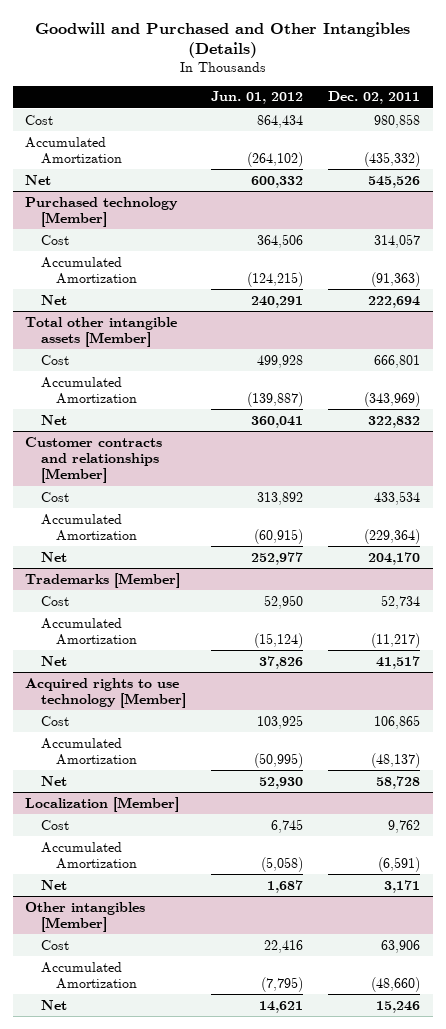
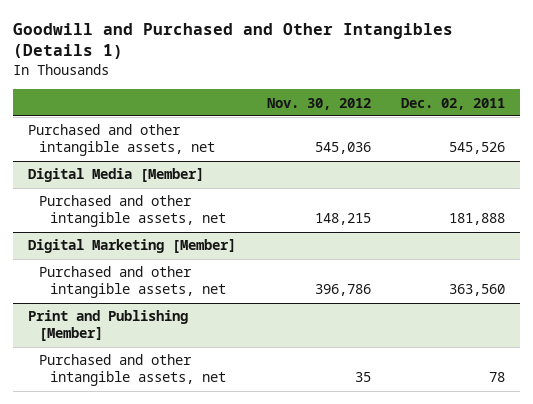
[34,21,410,59] Goodwill and Purchased and Other Intangibles (Details) -> [12,22,453,60] Goodwill and Purchased and Other Intangibles (Details 1)
[210,91,303,105] Jun. 01, 2012 -> none
none -> [266,97,371,110] Nov. 30, 2012
[25,114,54,125] Cost -> none
[25,136,122,164] Accumulated Amortization -> none
[25,196,179,227] Purchased technology [Member] -> none
[40,234,69,245] Cost -> none
[40,256,138,284] Accumulated Amortization -> none
[40,294,67,305] Net -> none
[25,316,178,347] Total other intangible assets [Member] -> none
[40,354,69,365] Cost -> none
[40,376,138,404] Accumulated Amortization -> none
[40,414,67,425] Net -> none
[25,436,163,484] Customer contracts and relationships [Member] -> none
[40,491,69,502] Cost -> none
[40,513,138,541] Accumulated Amortization -> none
[40,551,67,562] Net -> none
[25,572,181,588] Trademarks [Member] -> none
[40,595,69,606] Cost -> none
[40,617,138,645] Accumulated Amortization -> none
[40,655,67,666] Net -> none
[25,677,186,708] Acquired rights to use technology [Member] -> none
[40,715,69,726] Cost -> none
[40,737,138,765] Accumulated Amortization -> none
[40,775,67,786] Net -> none
[25,796,180,812] Localization [Member] -> none
[40,819,69,830] Cost -> none
[40,841,138,869] Accumulated Amortization -> none
[40,879,67,890] Net -> none
[25,901,146,932] Other intangibles [Member] -> none
[40,939,69,950] Cost -> none
[40,961,138,989] Accumulated Amortization -> none
[40,999,67,1010] Net -> none
[25,174,52,185] Net -> [28,124,215,157] Purchased and other intangible assets, net
none -> [28,168,205,183] Digital Media [Member]
none -> [38,195,226,228] Purchased and other intangible assets, net
none -> [28,239,237,254] Digital Marketing [Member]
none -> [38,266,226,299] Purchased and other intangible assets, net
none -> [28,310,189,342] Print and Publishing [Member]
none -> [38,354,226,387] Purchased and other intangible assets, net

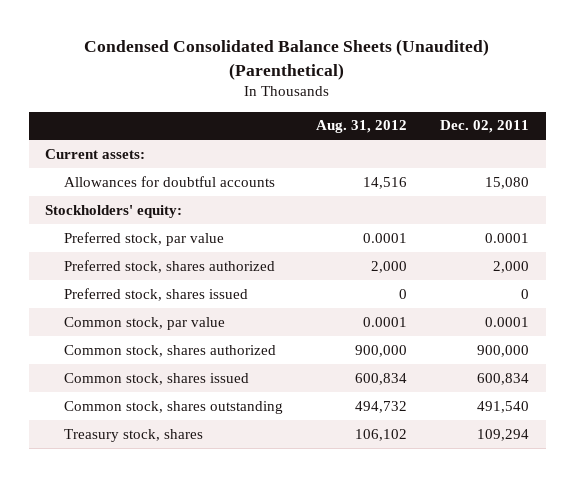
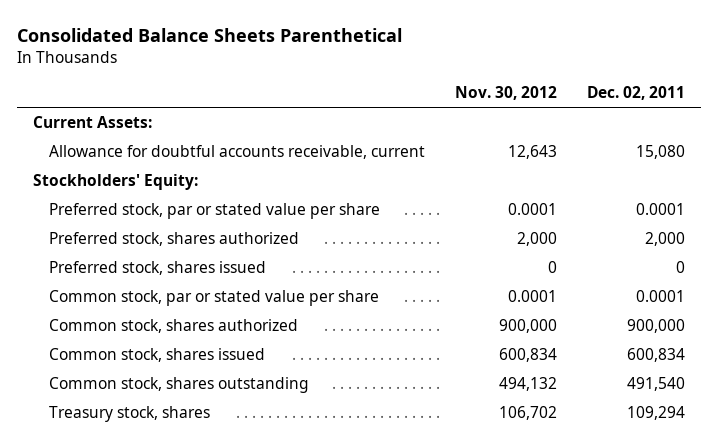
[84,39,490,80] Condensed Consolidated Balance Sheets (Unaudited) (Parenthetical) -> [17,27,403,42] Consolidated Balance Sheets Parenthetical
[316,120,408,134] Aug. 31, 2012 -> none
none -> [455,86,558,101] Nov. 30, 2012
[44,148,145,159] Current assets: -> [32,115,152,128] Current Assets:
[64,175,276,187] Allowances for doubtful accounts -> [48,144,425,159] Allowance for doubtful accounts receivable, current
[44,204,182,218] Stockholders' equity: -> [32,173,198,190] Stockholders' Equity:
[64,231,225,246] Preferred stock, par value -> [48,202,380,219] Preferred stock, par or stated value per share
[64,316,226,330] Common stock, par value -> [48,289,379,306] Common stock, par or stated value per share

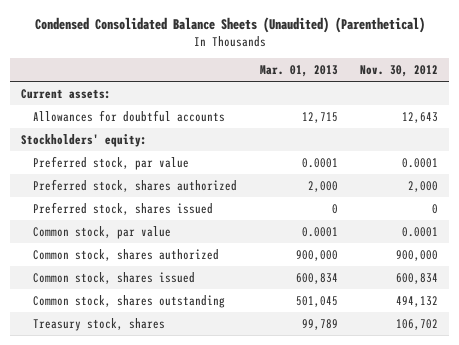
[17,27,403,42] Consolidated Balance Sheets Parenthetical -> [34,17,425,34] Condensed Consolidated Balance Sheets (Unaudited) (Parenthetical)
[587,86,686,101] Dec. 02, 2011 -> none
none -> [259,65,338,78] Mar. 01, 2013
[32,115,152,128] Current Assets: -> [21,88,112,99] Current assets:
[48,144,425,159] Allowance for doubtful accounts receivable, current -> [33,109,226,122] Allowances for doubtful accounts
[32,173,198,190] Stockholders' Equity: -> [21,133,148,147] Stockholders' equity:
[48,202,380,219] Preferred stock, par or stated value per share -> [33,155,190,170] Preferred stock, par value
[48,289,379,306] Common stock, par or stated value per share -> [33,225,172,239] Common stock, par value

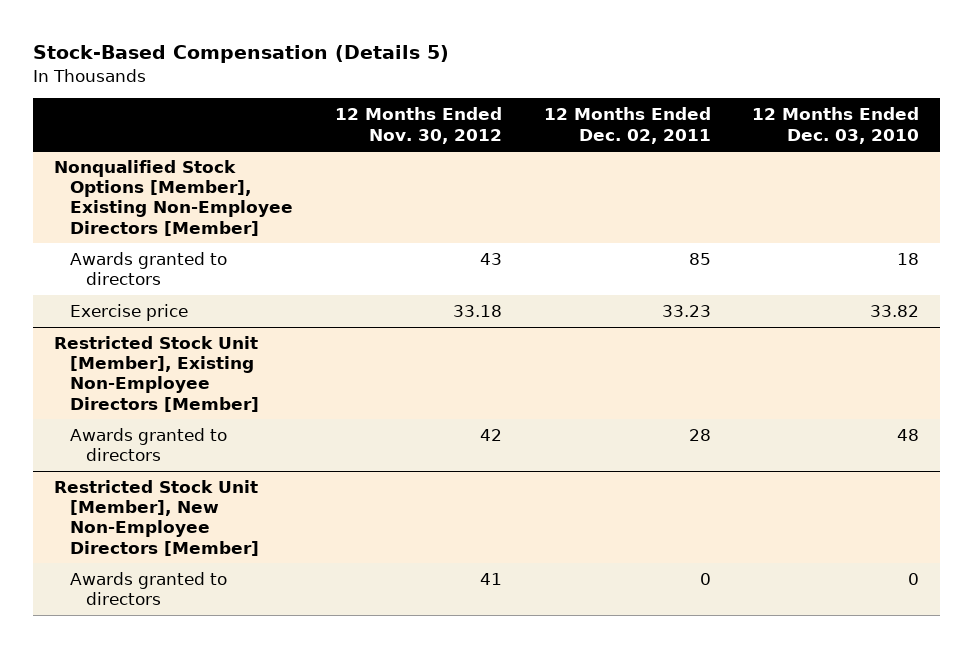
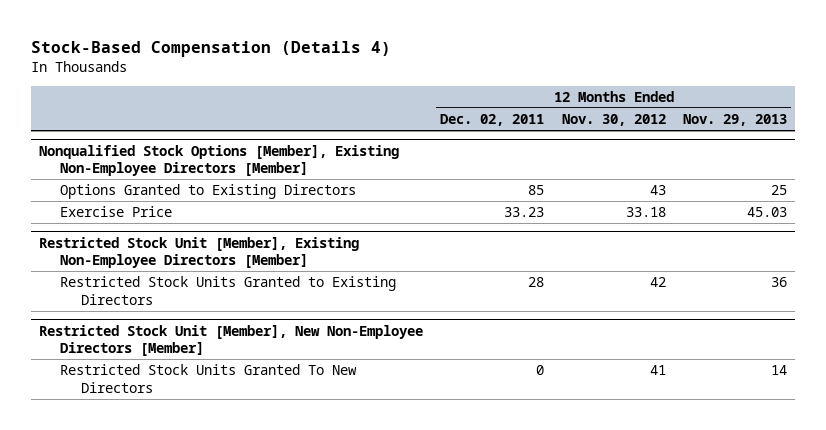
[33,45,450,64] Stock-Based Compensation (Details 5) -> [30,40,391,57] Stock-Based Compensation (Details 4)
[752,107,920,144] 12 Months Ended Dec. 03, 2010 -> none
none -> [682,114,787,127] Nov. 29, 2013
[70,251,228,286] Awards granted to directors -> [59,184,356,200] Options Granted to Existing Directors
[70,303,189,321] Exercise price -> [59,206,172,218] Exercise Price
[70,427,228,462] Awards granted to directors -> [59,276,396,305] Restricted Stock Units Granted to Existing Directors
[70,571,228,606] Awards granted to directors -> none
none -> [59,364,357,393] Restricted Stock Units Granted To New Directors

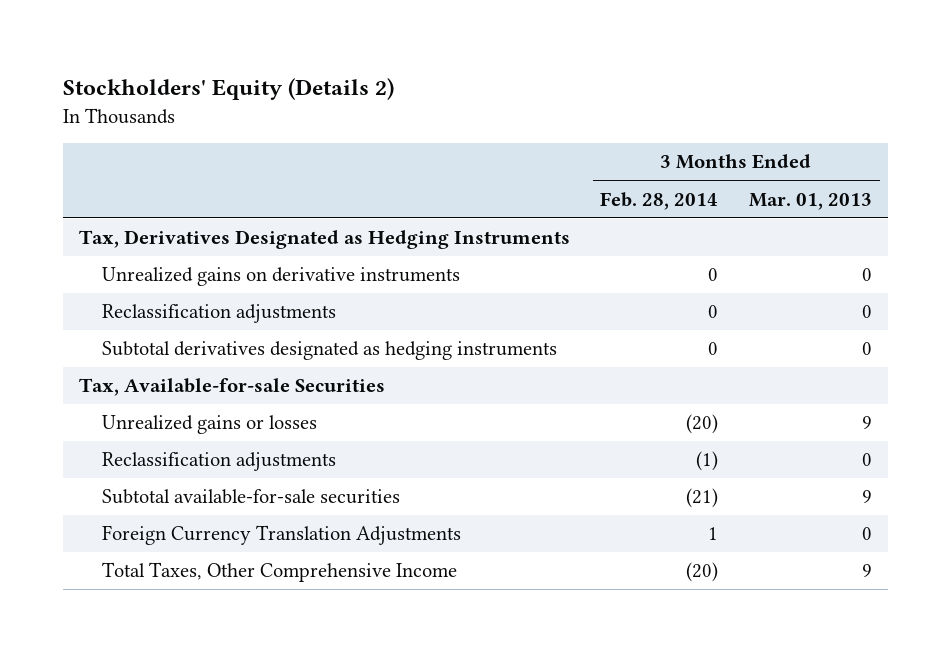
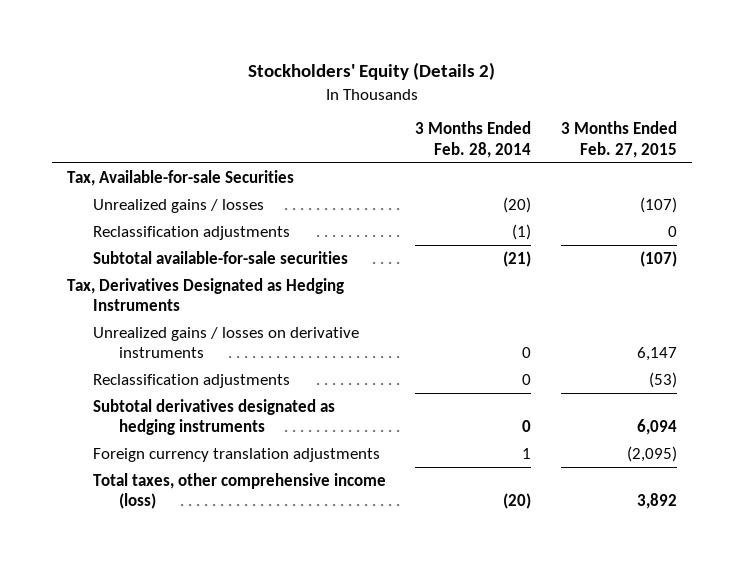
[749,192,873,210] Mar. 01, 2013 -> none
none -> [560,121,677,158] 3 Months Ended Feb. 27, 2015
[101,267,460,287] Unrealized gains on derivative instruments -> none
[101,415,317,435] Unrealized gains or losses -> [92,198,264,213] Unrealized gains / losses
[78,230,570,250] Tax, Derivatives Designated as Hedging Instruments -> [66,277,344,312] Tax, Derivatives Designated as Hedging Instruments
none -> [92,326,359,359] Unrealized gains / losses on derivative instruments
[101,304,336,324] Reclassification adjustments -> [92,373,290,388] Reclassification adjustments
[101,341,557,361] Subtotal derivatives designated as hedging instruments -> [92,398,335,436] Subtotal derivatives designated as hedging instruments
[101,525,461,546] Foreign Currency Translation Adjustments -> [92,447,380,462] Foreign currency translation adjustments
[101,562,457,583] Total Taxes, Other Comprehensive Income -> [92,472,386,510] Total taxes, other comprehensive income (loss)

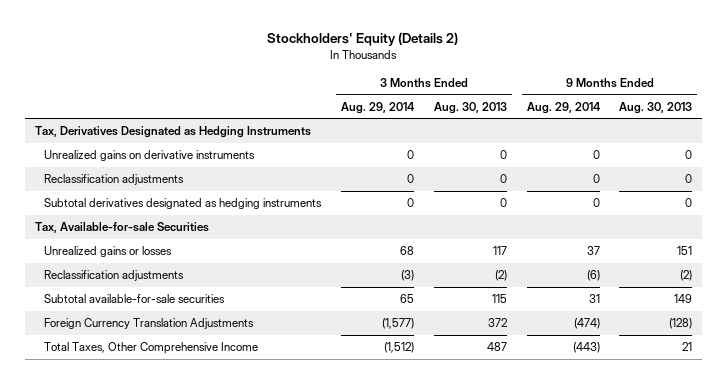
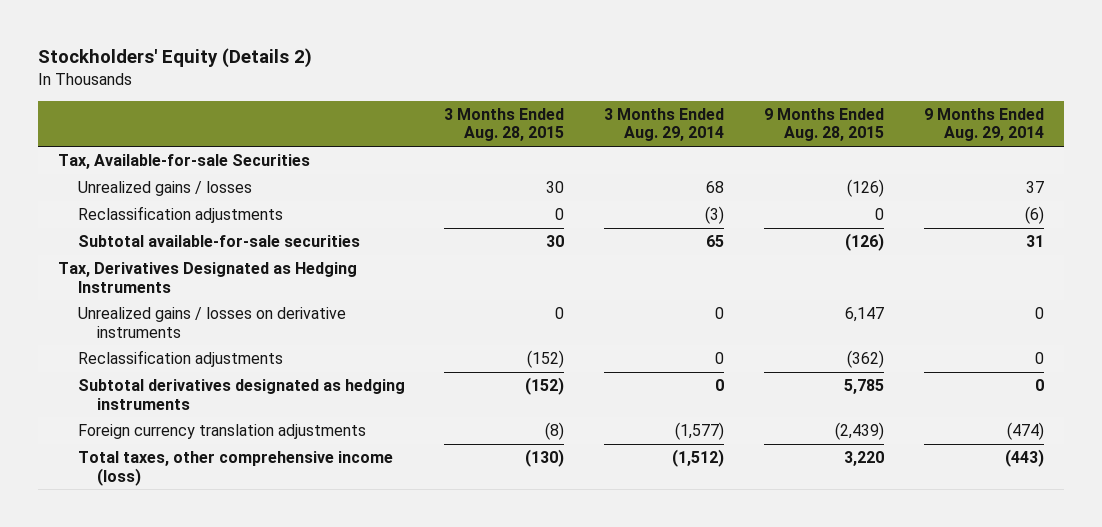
[433,101,507,114] Aug. 30, 2013 -> none
[619,101,693,114] Aug. 30, 2013 -> none
none -> [444,107,565,142] 3 Months Ended Aug. 28, 2015
none -> [763,107,884,142] 9 Months Ended Aug. 28, 2015
[43,150,255,162] Unrealized gains on derivative instruments -> none
[43,246,172,258] Unrealized gains or losses -> [77,181,252,197] Unrealized gains / losses
[34,126,311,139] Tax, Derivatives Designated as Hedging Instruments -> [58,262,358,293] Tax, Derivatives Designated as Hedging Instruments
none -> [77,307,346,338] Unrealized gains / losses on derivative instruments
[43,174,184,186] Reclassification adjustments -> [77,350,283,368] Reclassification adjustments
[43,198,322,210] Subtotal derivatives designated as hedging instruments -> [77,379,405,410] Subtotal derivatives designated as hedging instruments
[43,318,254,330] Foreign Currency Translation Adjustments -> [77,424,366,440] Foreign currency translation adjustments
[43,342,258,355] Total Taxes, Other Comprehensive Income -> [77,451,393,486] Total taxes, other comprehensive income (loss)

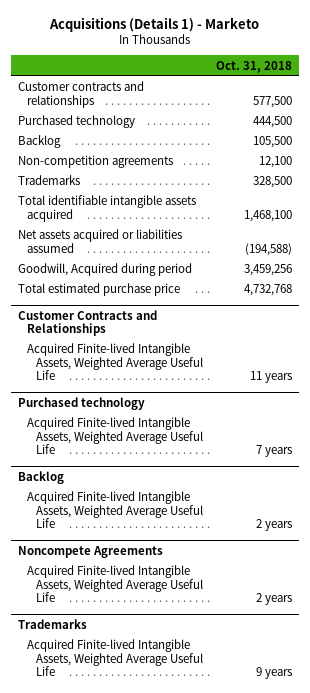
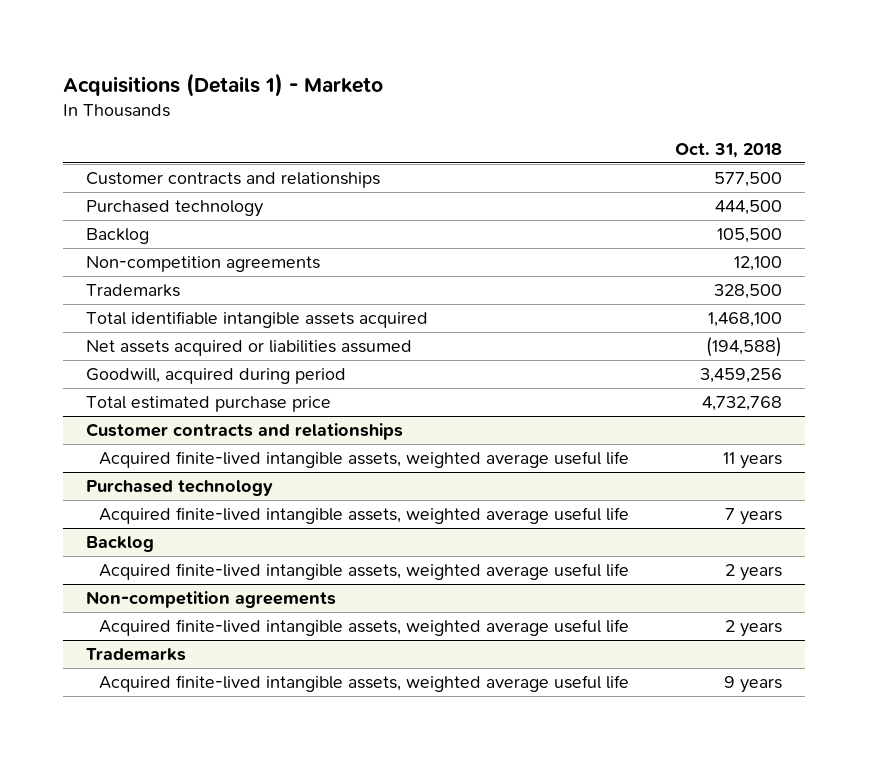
[17,263,192,277] Goodwill, Acquired during period -> [86,368,347,385] Goodwill, acquired during period
[17,309,157,337] Customer Contracts and Relationships -> [86,423,404,441] Customer contracts and relationships
[26,343,204,381] Acquired Finite-lived Intangible Assets, Weighted Average Useful Life -> [99,451,630,469] Acquired finite-lived intangible assets, weighted average useful life
[26,417,204,455] Acquired Finite-lived Intangible Assets, Weighted Average Useful Life -> [99,507,630,525] Acquired finite-lived intangible assets, weighted average useful life
[26,491,204,529] Acquired Finite-lived Intangible Assets, Weighted Average Useful Life -> [99,563,630,581] Acquired finite-lived intangible assets, weighted average useful life
[17,545,163,558] Noncompete Agreements -> [86,591,337,609] Non-competition agreements
[26,565,204,603] Acquired Finite-lived Intangible Assets, Weighted Average Useful Life -> [99,619,630,637] Acquired finite-lived intangible assets, weighted average useful life
[26,639,204,677] Acquired Finite-lived Intangible Assets, Weighted Average Useful Life -> [99,675,630,693] Acquired finite-lived intangible assets, weighted average useful life

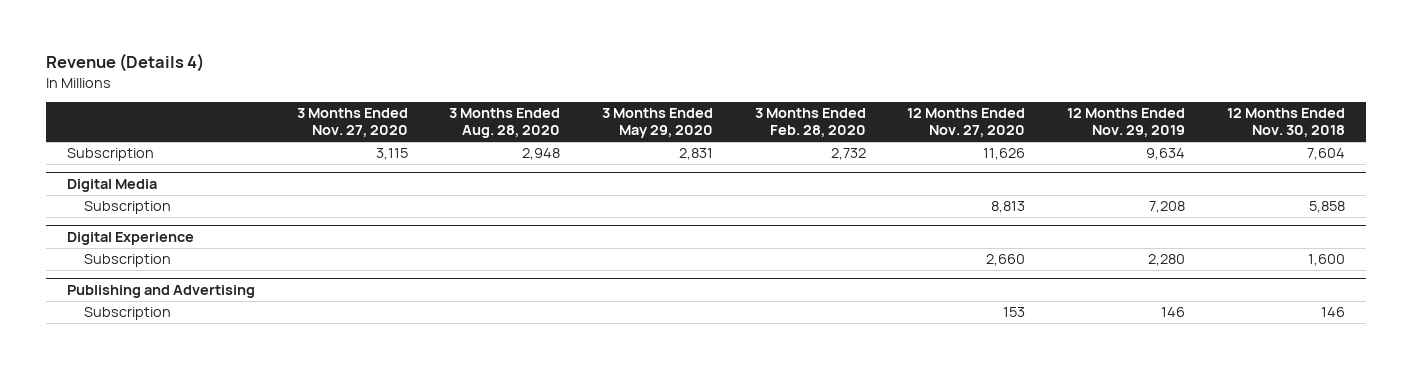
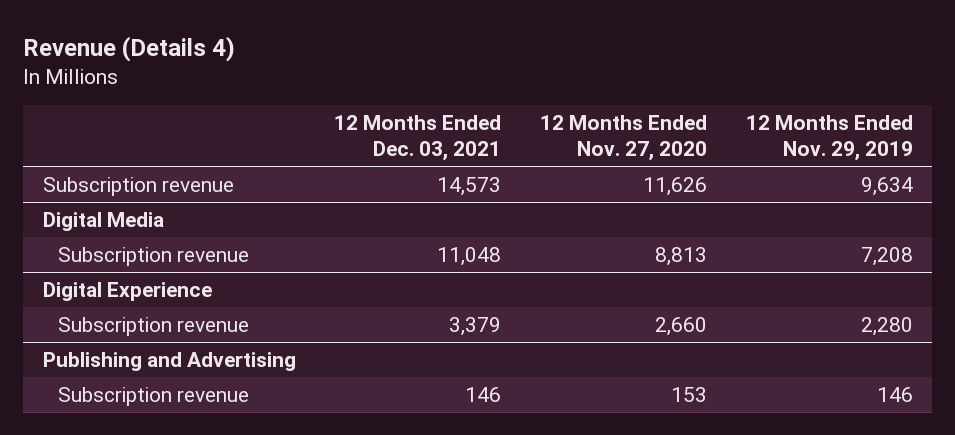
[296,108,408,138] 3 Months Ended Nov. 27, 2020 -> none
[449,108,561,139] 3 Months Ended Aug. 28, 2020 -> none
[601,108,713,139] 3 Months Ended May 29, 2020 -> none
[754,108,866,138] 3 Months Ended Feb. 28, 2020 -> none
[1226,108,1345,138] 12 Months Ended Nov. 30, 2018 -> none
none -> [334,115,502,161] 12 Months Ended Dec. 03, 2021
[66,148,154,162] Subscription -> [42,176,234,196] Subscription revenue
[84,201,172,215] Subscription -> [57,246,249,266] Subscription revenue
[84,254,172,268] Subscription -> [57,316,249,336] Subscription revenue
[84,307,172,321] Subscription -> [57,386,249,406] Subscription revenue

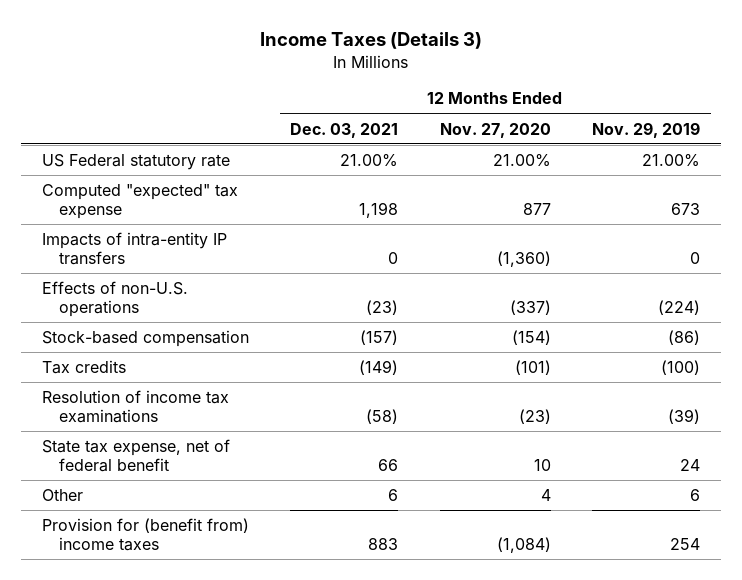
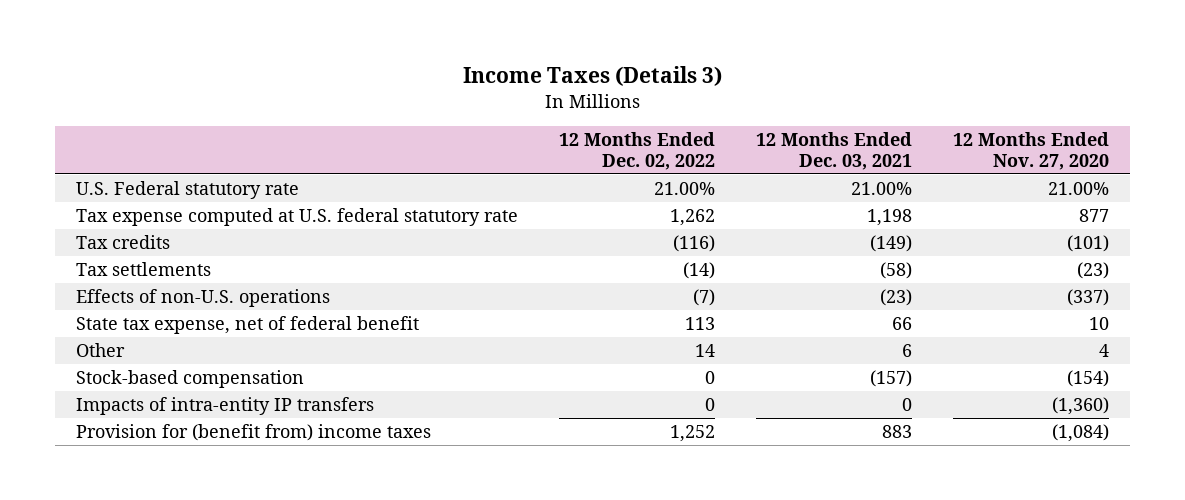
[592,121,701,138] Nov. 29, 2019 -> none
none -> [559,131,716,171] 12 Months Ended Dec. 02, 2022
[41,153,230,170] US Federal statutory rate -> [75,180,299,199] U.S. Federal statutory rate
[41,183,238,219] Computed "expected" tax expense -> [75,207,518,226] Tax expense computed at U.S. federal statutory rate
[41,389,229,423] Resolution of income tax examinations -> [75,261,211,276] Tax settlements
[41,280,188,317] Effects of non-U.S. operations -> [75,288,330,307] Effects of non-U.S. operations
[41,329,249,347] Stock-based compensation -> [75,369,304,388] Stock-based compensation
[41,231,227,265] Impacts of intra-entity IP transfers -> [75,396,374,415] Impacts of intra-entity IP transfers

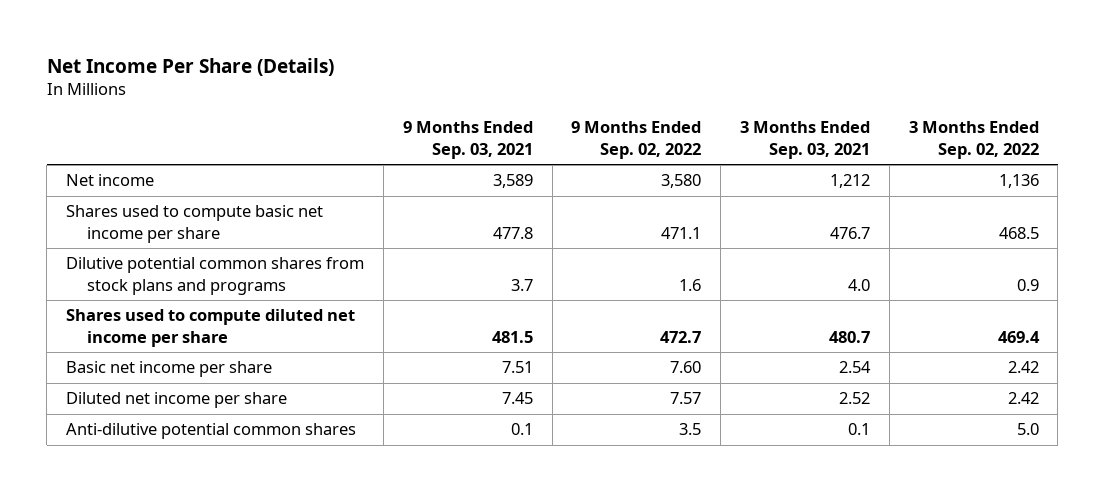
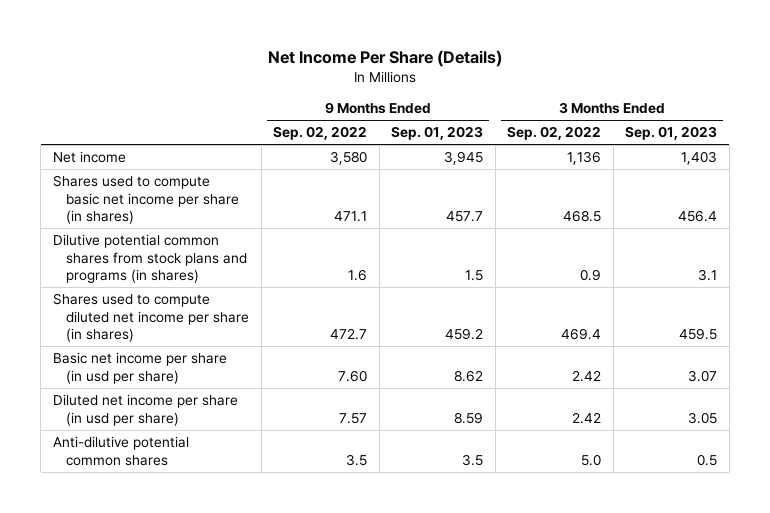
[402,121,533,159] 9 Months Ended Sep. 03, 2021 -> none
[740,121,871,159] 3 Months Ended Sep. 03, 2021 -> none
none -> [391,126,484,141] Sep. 01, 2023
none -> [625,126,718,141] Sep. 01, 2023
[66,205,324,243] Shares used to compute basic net income per share -> [52,175,240,225] Shares used to compute basic net income per share (in shares)
[66,257,365,295] Dilutive potential common shares from stock plans and programs -> [52,234,248,284] Dilutive potential common shares from stock plans and programs (in shares)
[66,309,356,347] Shares used to compute diluted net income per share -> [52,293,250,343] Shares used to compute diluted net income per share (in shares)
[66,361,273,378] Basic net income per share -> [52,352,227,384] Basic net income per share (in usd per share)
[66,392,288,409] Diluted net income per share -> [52,394,238,426] Diluted net income per share (in usd per share)

